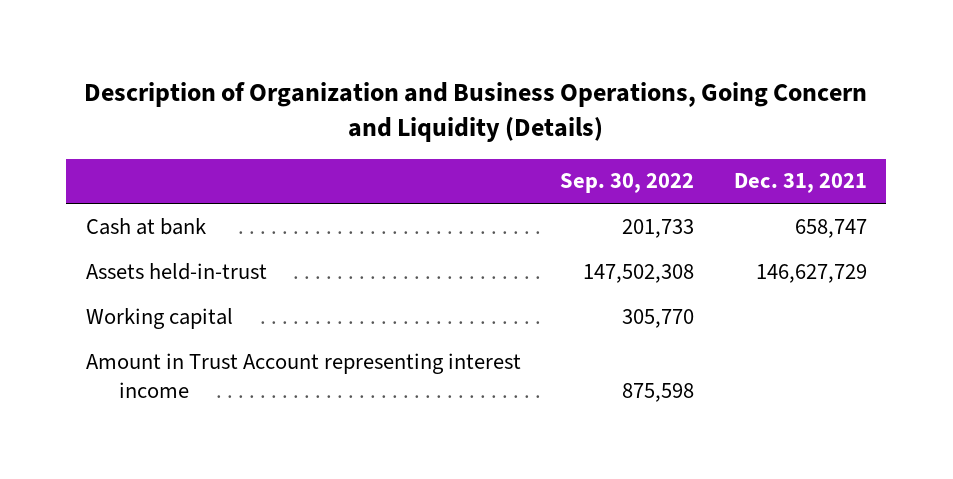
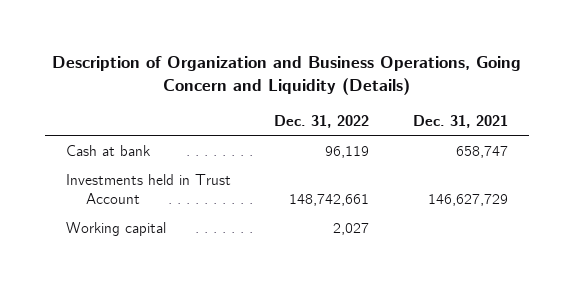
[560,173,695,194] Sep. 30, 2022 -> none
none -> [274,114,370,128] Dec. 31, 2022
[85,262,267,280] Assets held-in-trust -> [66,173,232,204] Investments held in Trust Account
[85,352,521,398] Amount in Trust Account representing interest income -> none

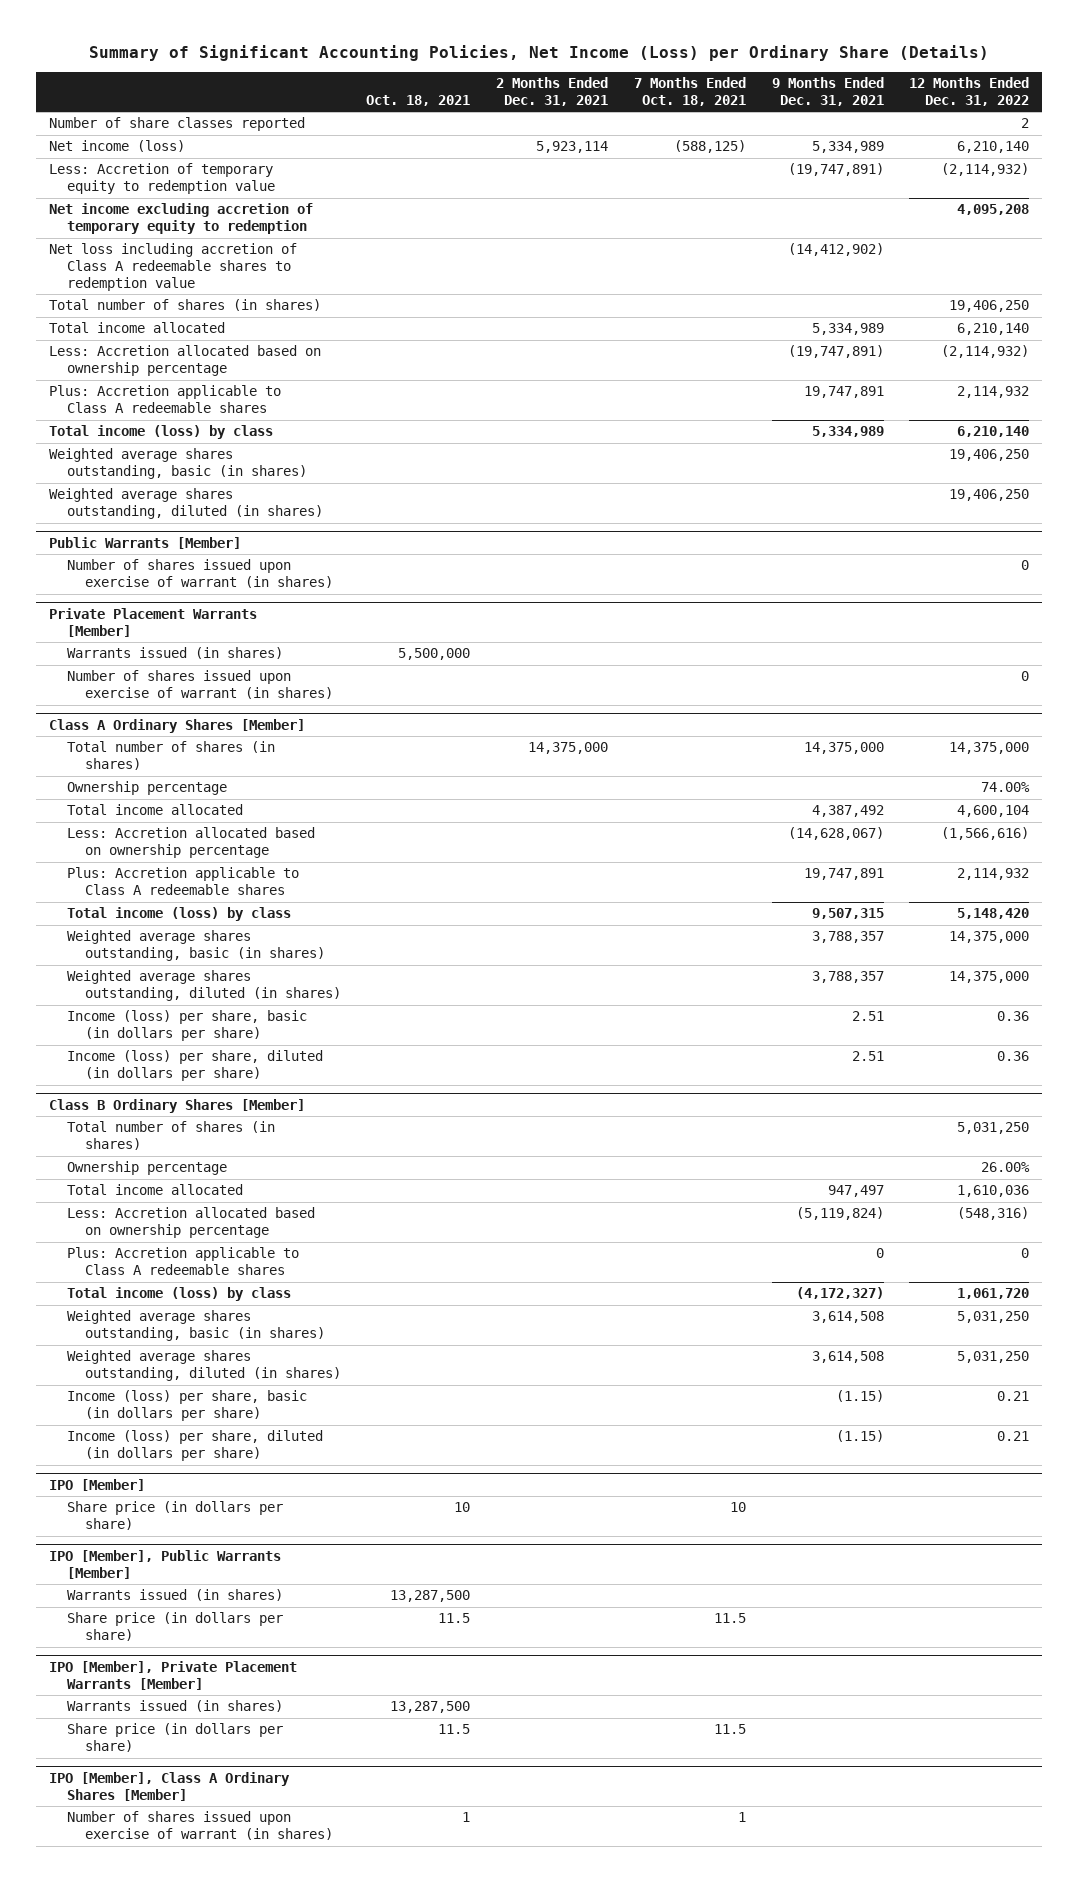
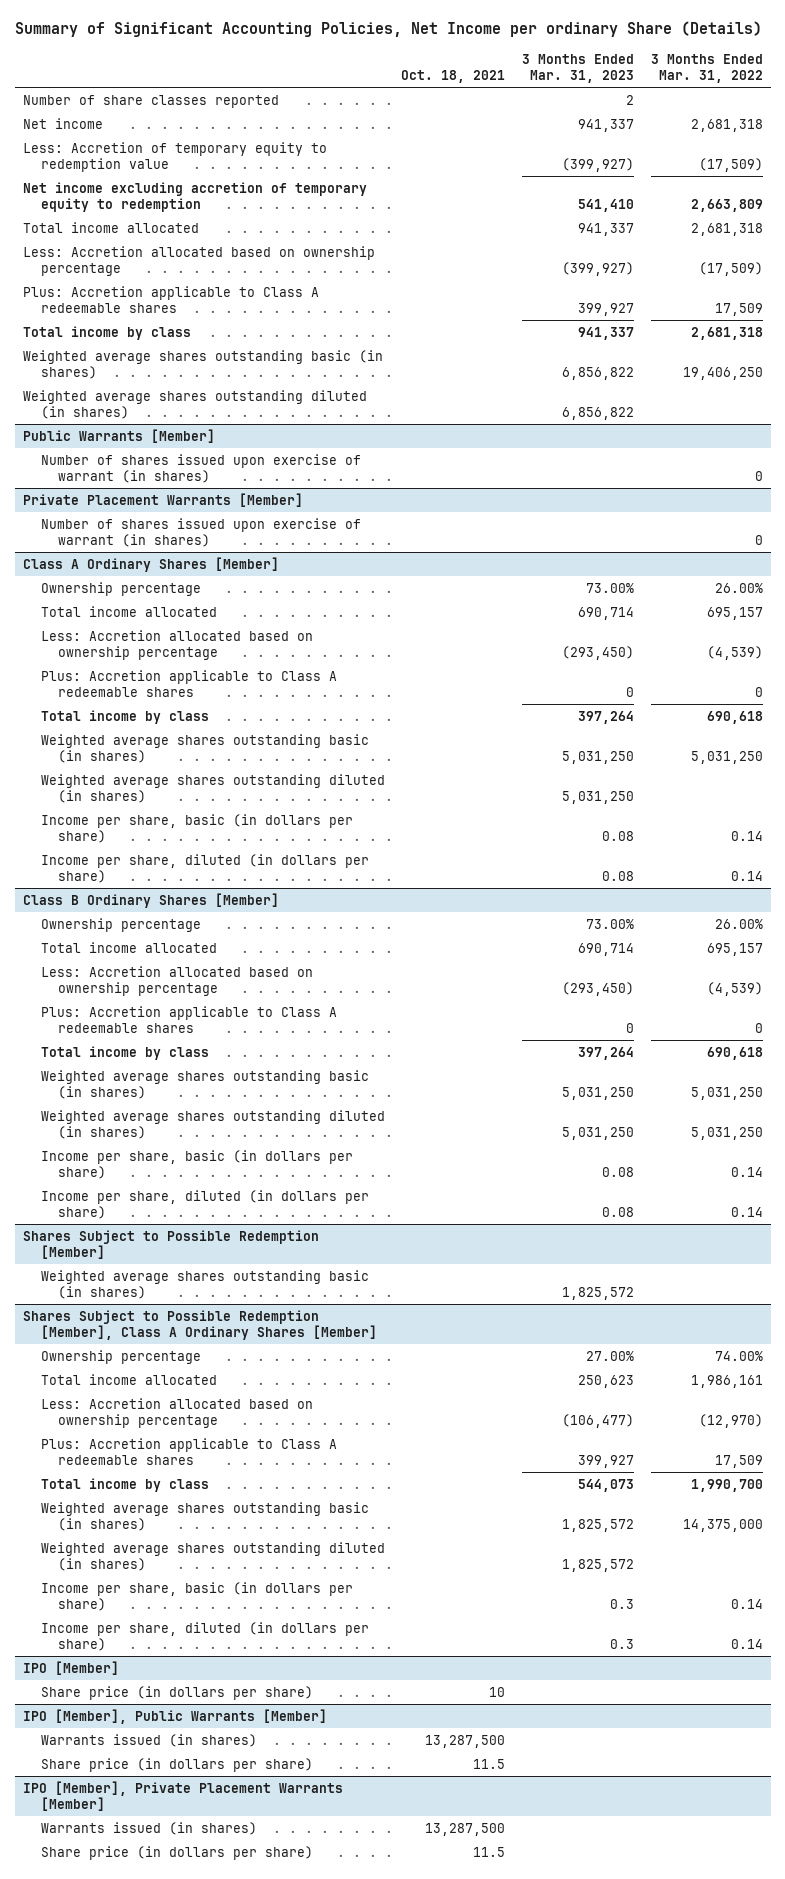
[89,44,990,61] Summary of Significant Accounting Policies, Net Income (Loss) per Ordinary Share (Details) -> [14,21,762,38] Summary of Significant Accounting Policies, Net Income per ordinary Share (Details)
[496,77,609,106] 2 Months Ended Dec. 31, 2021 -> none
[633,77,746,106] 7 Months Ended Oct. 18, 2021 -> none
[771,77,884,106] 9 Months Ended Dec. 31, 2021 -> none
[909,77,1030,106] 12 Months Ended Dec. 31, 2022 -> none
none -> [521,54,634,83] 3 Months Ended Mar. 31, 2023
none -> [650,54,763,83] 3 Months Ended Mar. 31, 2022
[49,140,186,153] Net income (loss) -> [22,117,103,129] Net income
[49,243,298,292] Net loss including accretion of Class A redeemable shares to redemption value -> none
[49,299,322,312] Total number of shares (in shares) -> none
[49,425,274,440] Total income (loss) by class -> [22,325,191,340] Total income by class
[49,448,308,480] Weighted average shares outstanding, basic (in shares) -> [22,349,383,379] Weighted average shares outstanding basic (in shares)
[49,488,324,520] Weighted average shares outstanding, diluted (in shares) -> [22,389,367,419] Weighted average shares outstanding diluted (in shares)
[67,647,284,660] Warrants issued (in shares) -> none
[67,741,276,771] Total number of shares (in shares) -> none
[67,907,292,922] Total income (loss) by class -> [40,709,209,724] Total income by class
[67,930,325,962] Weighted average shares outstanding, basic (in shares) -> [40,733,369,763] Weighted average shares outstanding basic (in shares)
[67,970,341,1002] Weighted average shares outstanding, diluted (in shares) -> [40,773,385,803] Weighted average shares outstanding diluted (in shares)
[67,1010,308,1042] Income (loss) per share, basic (in dollars per share) -> [40,813,353,843] Income per share, basic (in dollars per share)
[67,1050,324,1082] Income (loss) per share, diluted (in dollars per share) -> [40,853,369,883] Income per share, diluted (in dollars per share)
[67,1121,276,1151] Total number of shares (in shares) -> none
[67,1287,292,1302] Total income (loss) by class -> [40,1045,209,1060] Total income by class
[67,1310,325,1342] Weighted average shares outstanding, basic (in shares) -> [40,1069,369,1099] Weighted average shares outstanding basic (in shares)
[67,1350,341,1382] Weighted average shares outstanding, diluted (in shares) -> [40,1109,385,1139] Weighted average shares outstanding diluted (in shares)
[67,1390,308,1422] Income (loss) per share, basic (in dollars per share) -> [40,1149,353,1179] Income per share, basic (in dollars per share)
[67,1430,324,1462] Income (loss) per share, diluted (in dollars per share) -> [40,1189,369,1219] Income per share, diluted (in dollars per share)
none -> [22,1229,319,1259] Shares Subject to Possible Redemption [Member]
none -> [40,1269,369,1299] Weighted average shares outstanding basic (in shares)
none -> [22,1309,377,1340] Shares Subject to Possible Redemption [Member], Class A Ordinary Shares [Member]
none -> [40,1349,201,1364] Ownership percentage
none -> [40,1373,217,1385] Total income allocated
none -> [40,1397,313,1428] Less: Accretion allocated based on ownership percentage
none -> [40,1437,337,1465] Plus: Accretion applicable to Class A redeemable shares
none -> [40,1477,209,1492] Total income by class
none -> [40,1501,369,1531] Weighted average shares outstanding basic (in shares)
none -> [40,1541,385,1571] Weighted average shares outstanding diluted (in shares)
none -> [40,1581,353,1611] Income per share, basic (in dollars per share)
none -> [40,1621,369,1651] Income per share, diluted (in dollars per share)
[49,1771,291,1801] IPO [Member], Class A Ordinary Shares [Member] -> none
[67,1811,333,1841] Number of shares issued upon exercise of warrant (in shares) -> none

